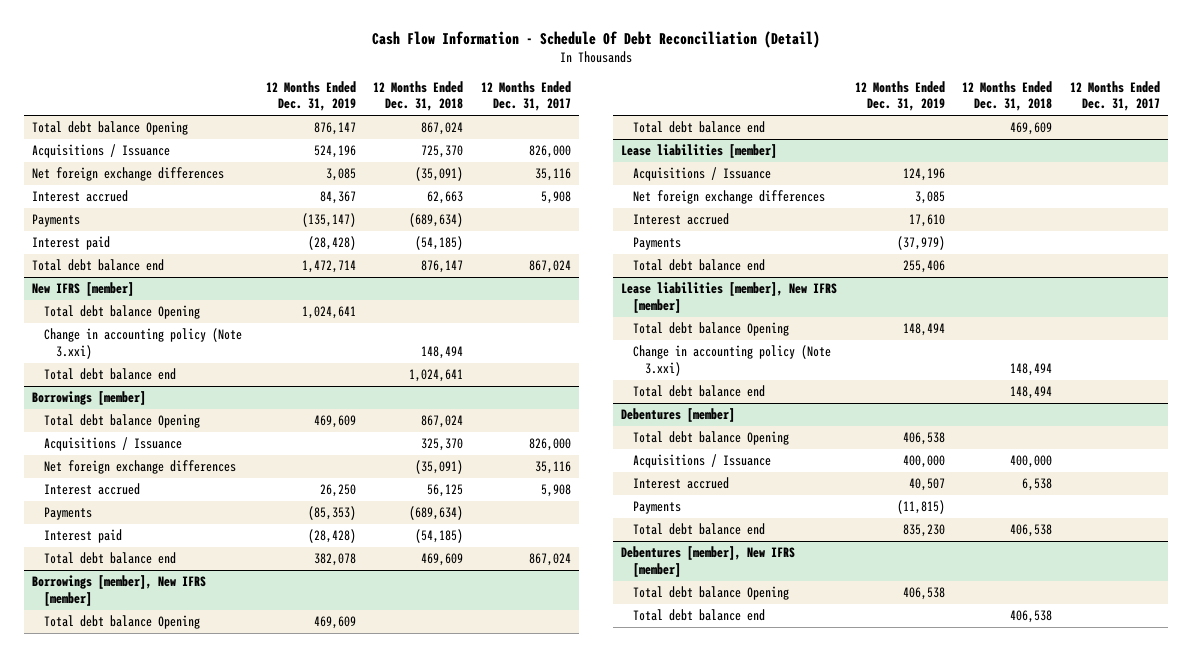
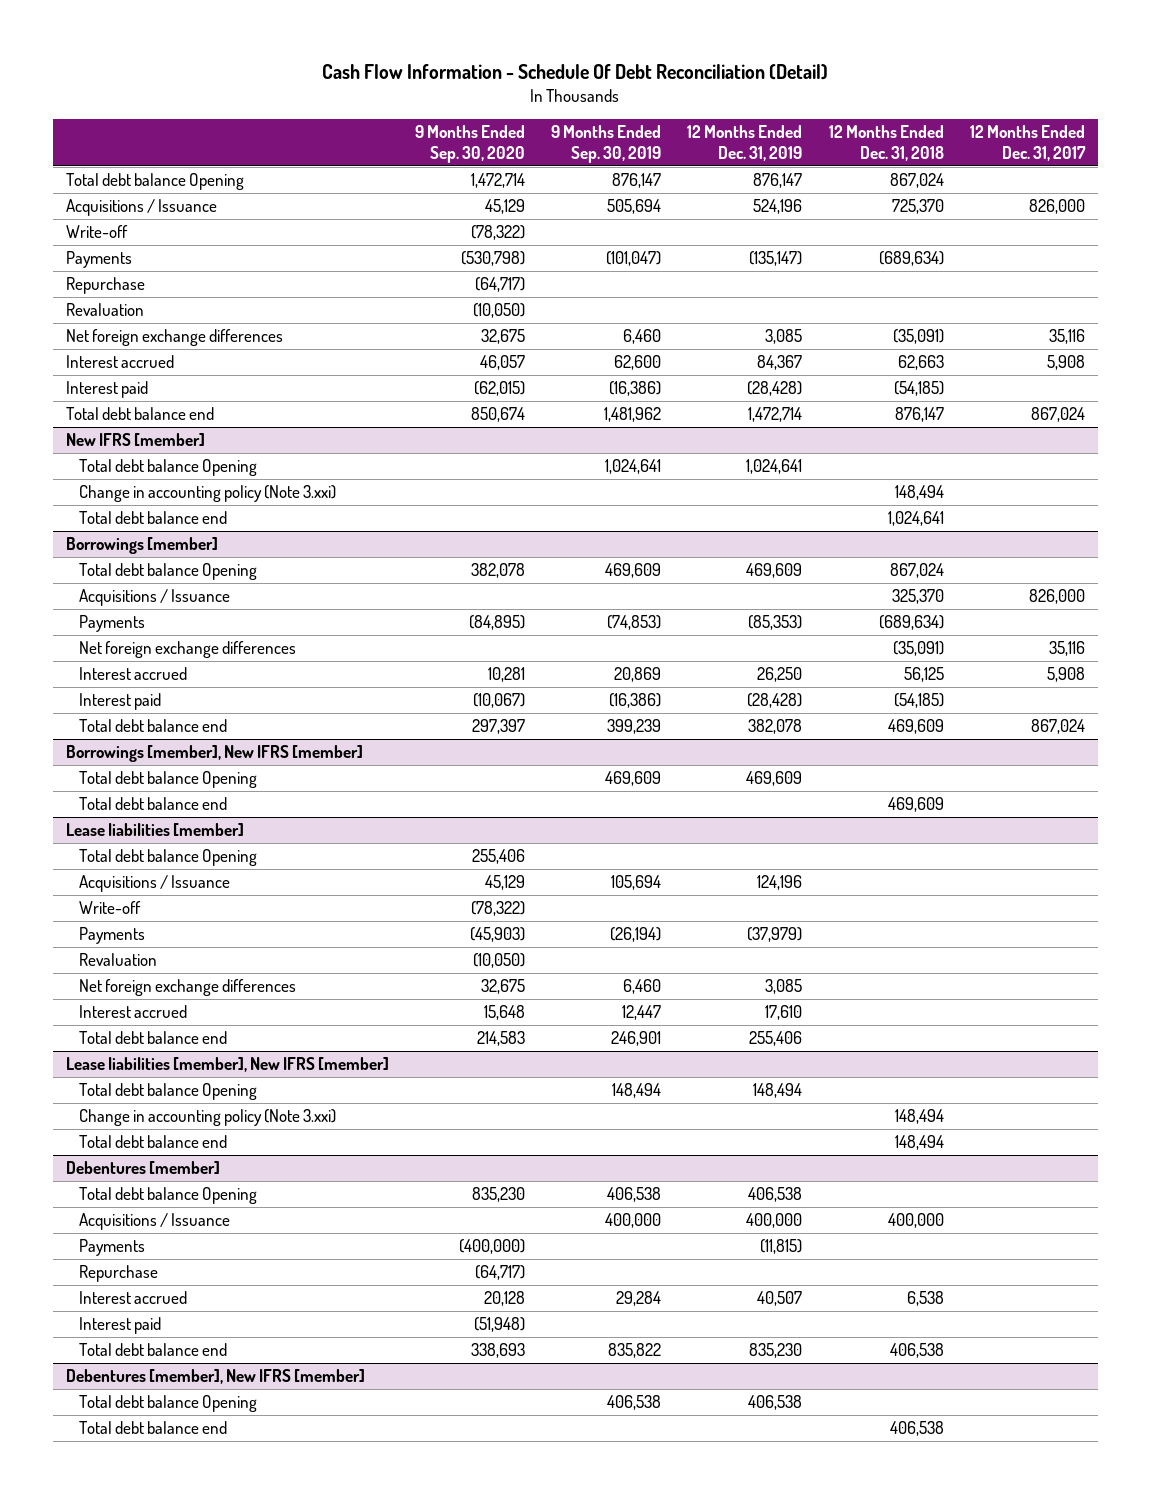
none -> [415,125,526,163] 9 Months Ended Sep. 30, 2020
none -> [551,125,662,163] 9 Months Ended Sep. 30, 2019
none -> [66,225,129,239] Write-off
[32,214,81,228] Payments -> [66,251,133,269] Payments
none -> [66,277,146,295] Repurchase
none -> [66,303,145,317] Revaluation
[43,507,92,521] Payments -> [79,615,146,633] Payments
none -> [79,849,258,867] Total debt balance Opening
none -> [79,901,142,915] Write-off
[633,237,682,251] Payments -> [79,927,146,945] Payments
none -> [79,953,158,967] Revaluation
none -> [79,1265,159,1283] Repurchase
[633,477,730,490] Interest accrued -> [79,1291,188,1305] Interest accrued
none -> [79,1317,162,1335] Interest paid

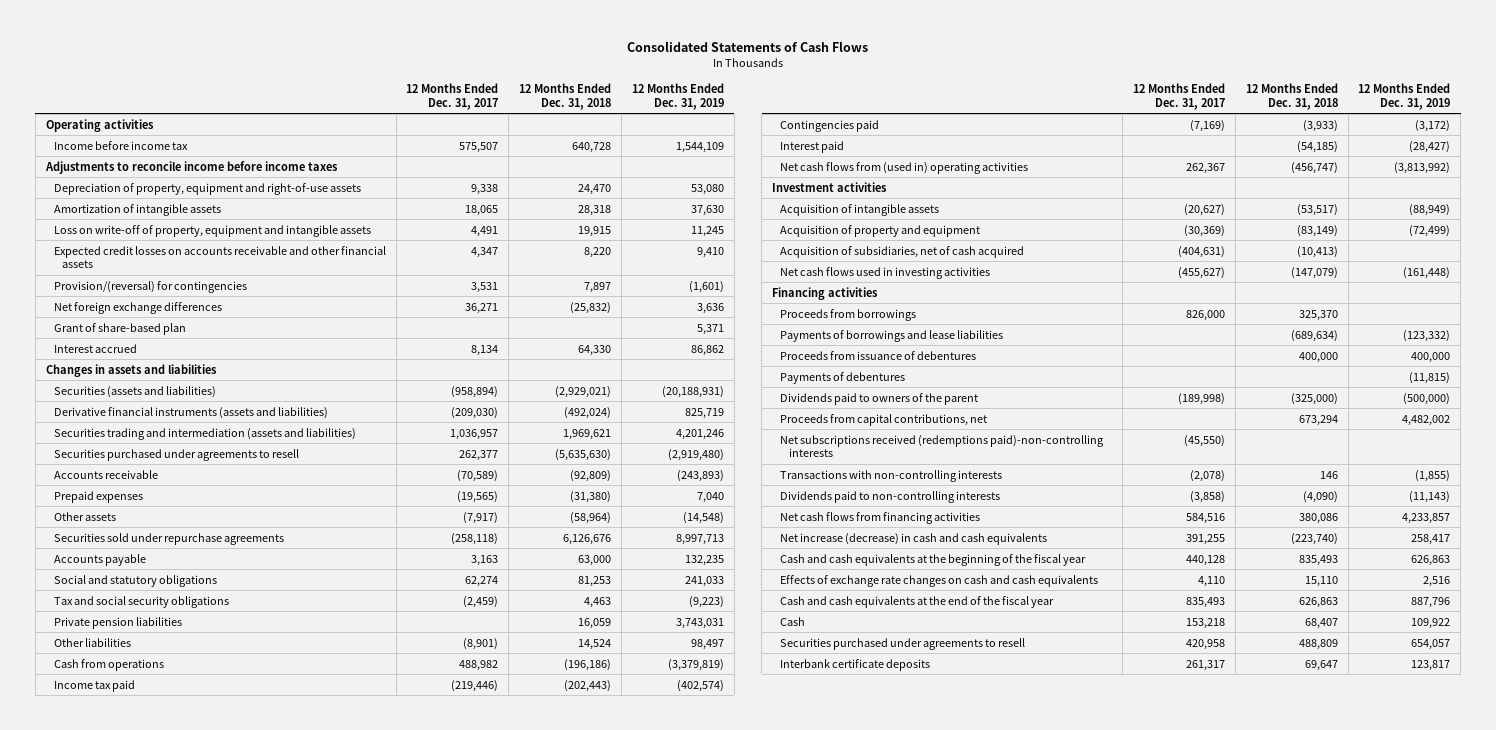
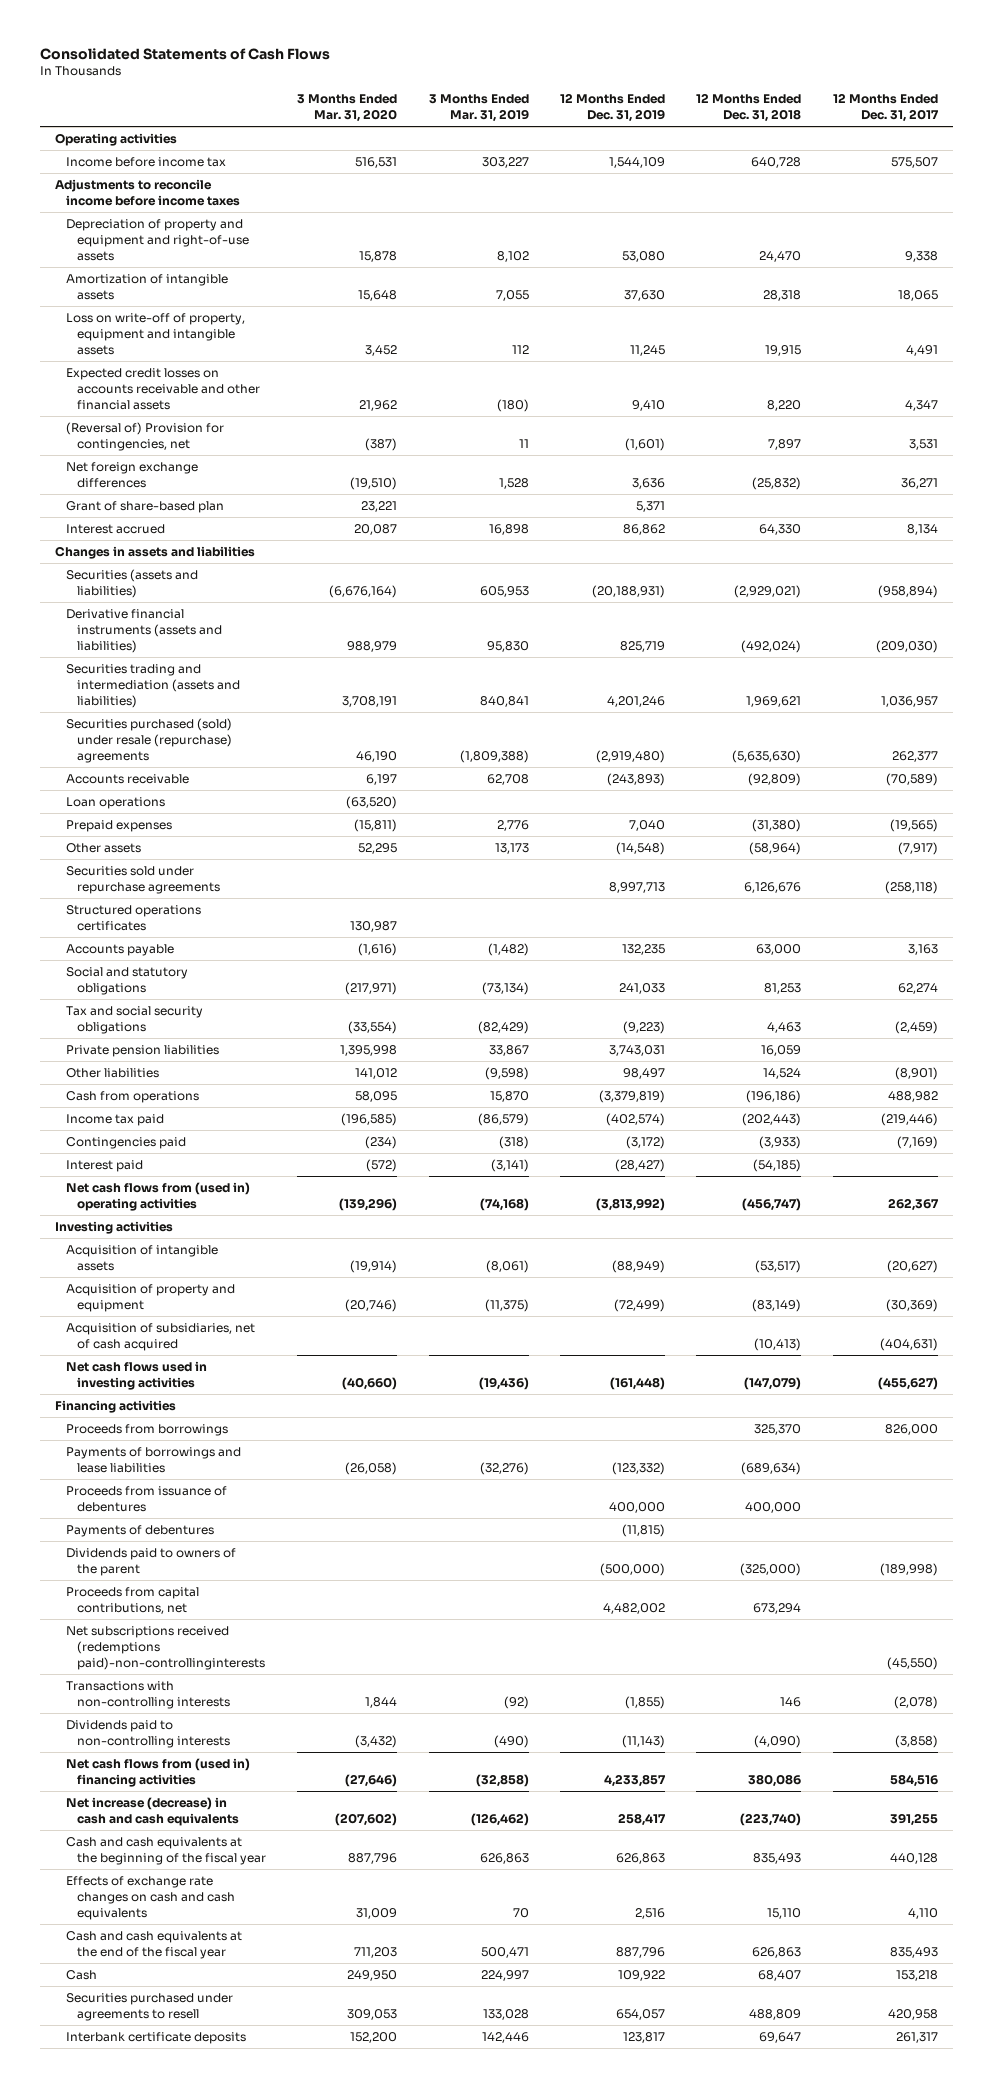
none -> [297,94,398,123] 3 Months Ended Mar. 31, 2020
none -> [428,94,529,123] 3 Months Ended Mar. 31, 2019
[53,182,361,195] Depreciation of property, equipment and right-of-use assets -> [66,218,249,261] Depreciation of property and equipment and right-of-use assets
[53,280,247,293] Provision/(reversal) for contingencies -> [66,421,225,451] (Reversal of) Provision for contingencies, net
[53,448,299,461] Securities purchased under agreements to resell -> [66,717,233,763] Securities purchased (sold) under resale (repurchase) agreements
none -> [66,796,166,809] Loan operations
none -> [66,904,202,931] Structured operations certificates
[772,181,888,192] Investment activities -> [55,1220,174,1234] Investing activities
[780,434,1105,458] Net subscriptions received (redemptions paid)-non-controlling interests -> [66,1625,265,1670] Net subscriptions received (redemptions paid)-non-controllinginterests
[780,511,981,524] Net cash flows from financing activities -> [66,1757,251,1787] Net cash flows from (used in) financing activities

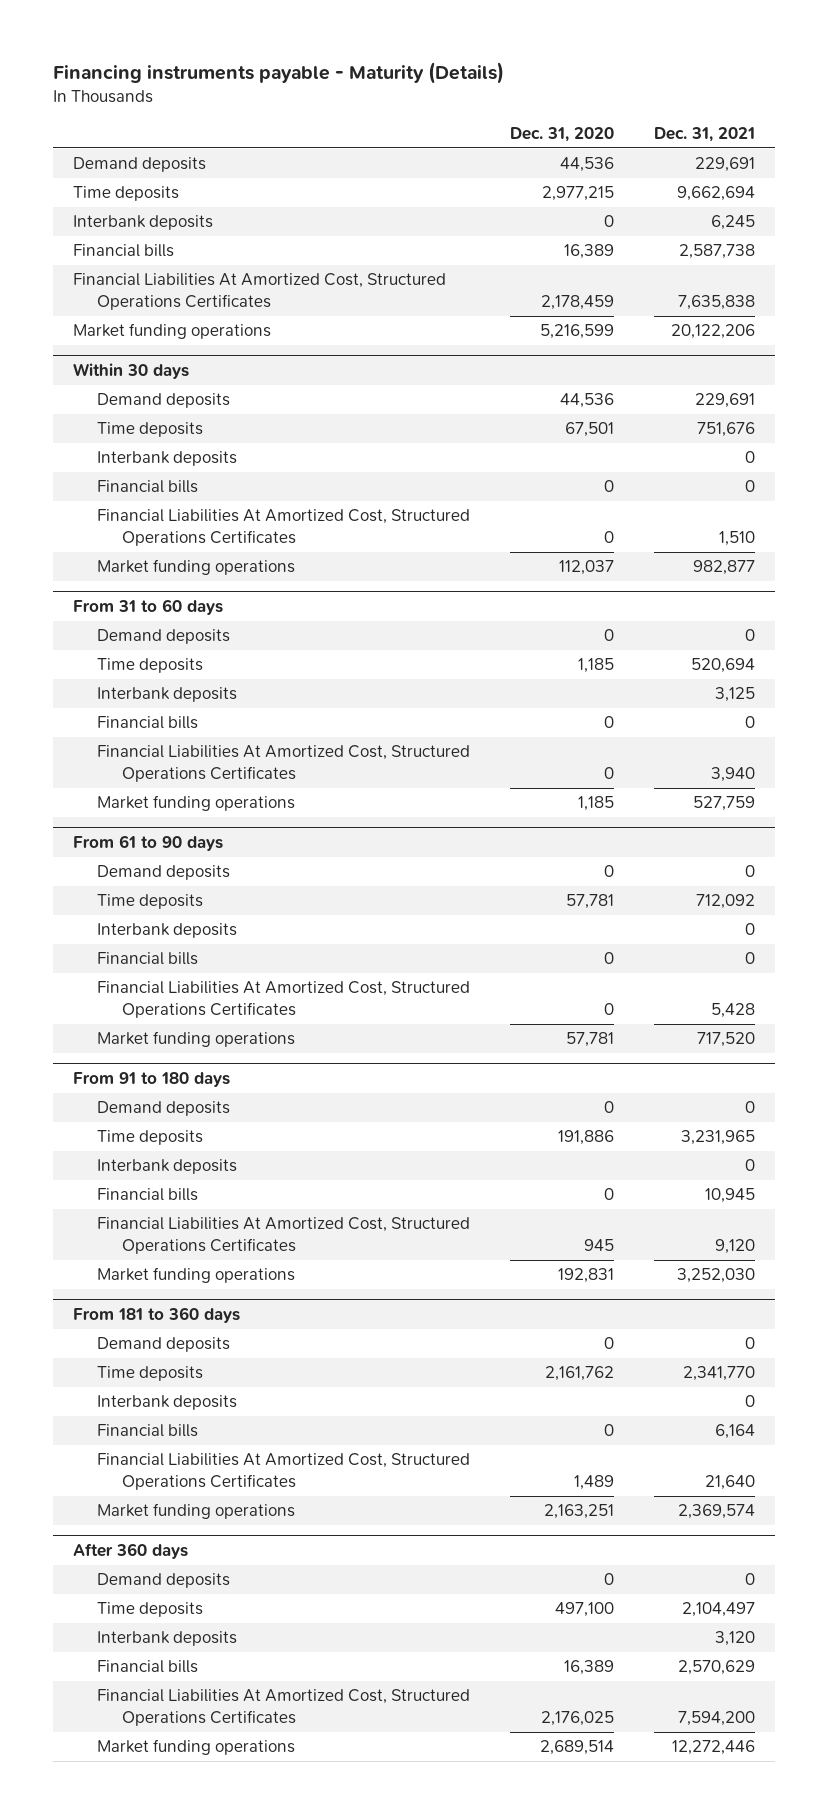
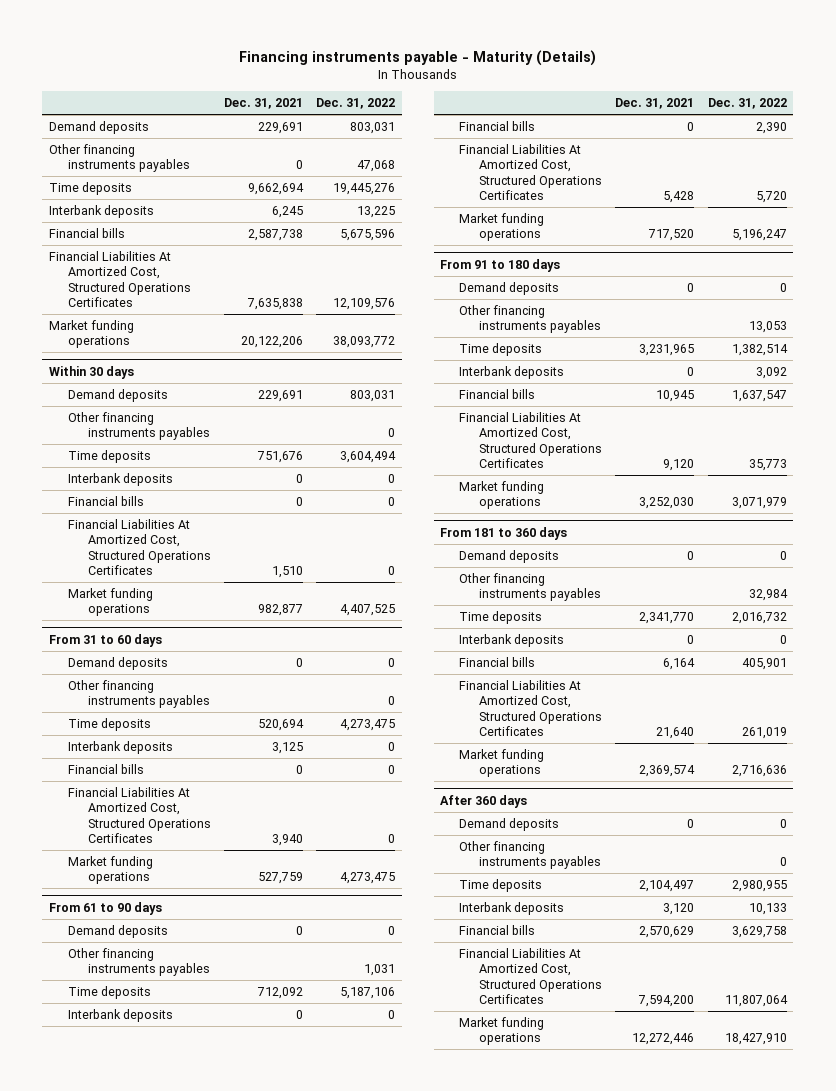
[510,127,615,143] Dec. 31, 2020 -> none
none -> [316,98,396,110] Dec. 31, 2022
none -> [49,143,191,173] Other financing instruments payables
none -> [68,411,210,441] Other financing instruments payables
none -> [68,679,210,709] Other financing instruments payables
none -> [68,947,210,977] Other financing instruments payables
none -> [459,304,601,334] Other financing instruments payables
none -> [459,572,601,602] Other financing instruments payables
none -> [459,840,601,870] Other financing instruments payables

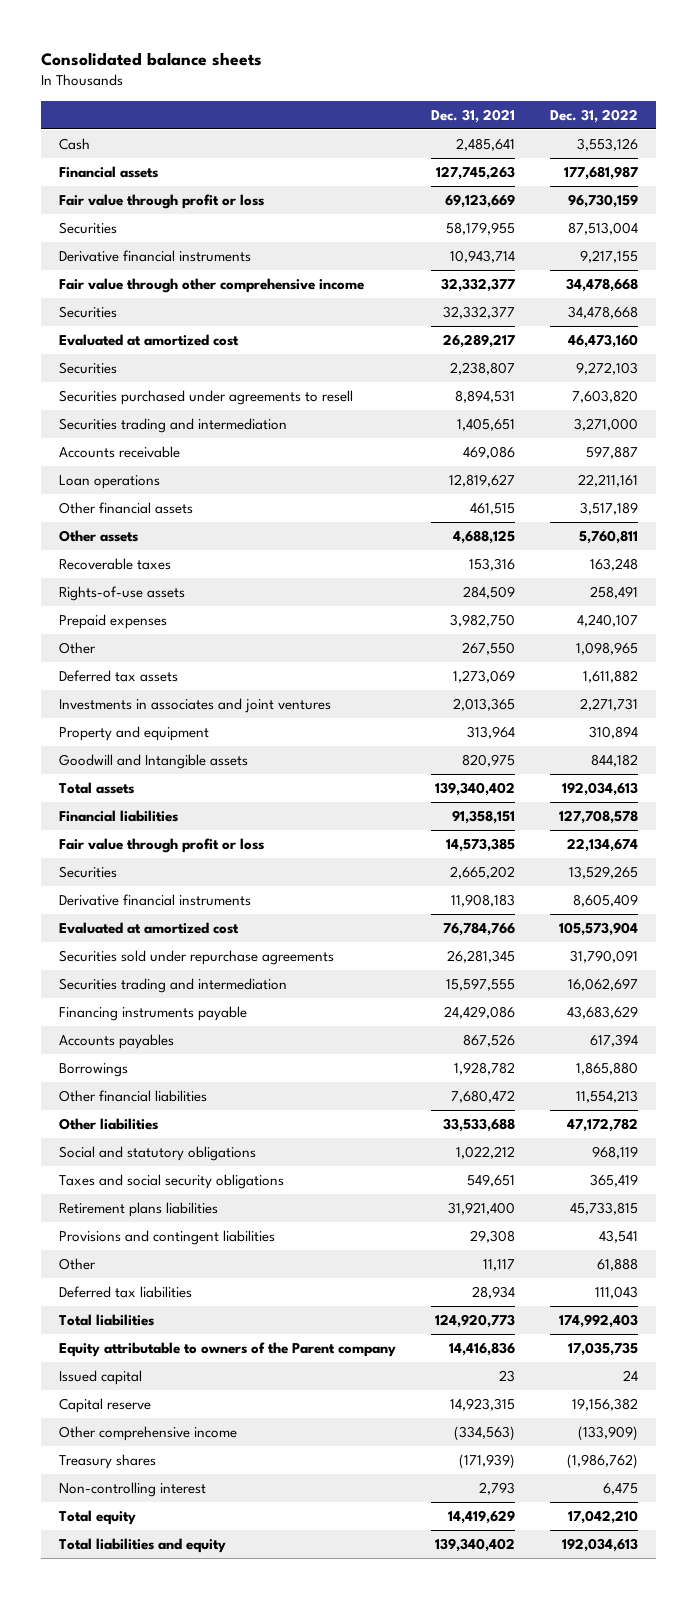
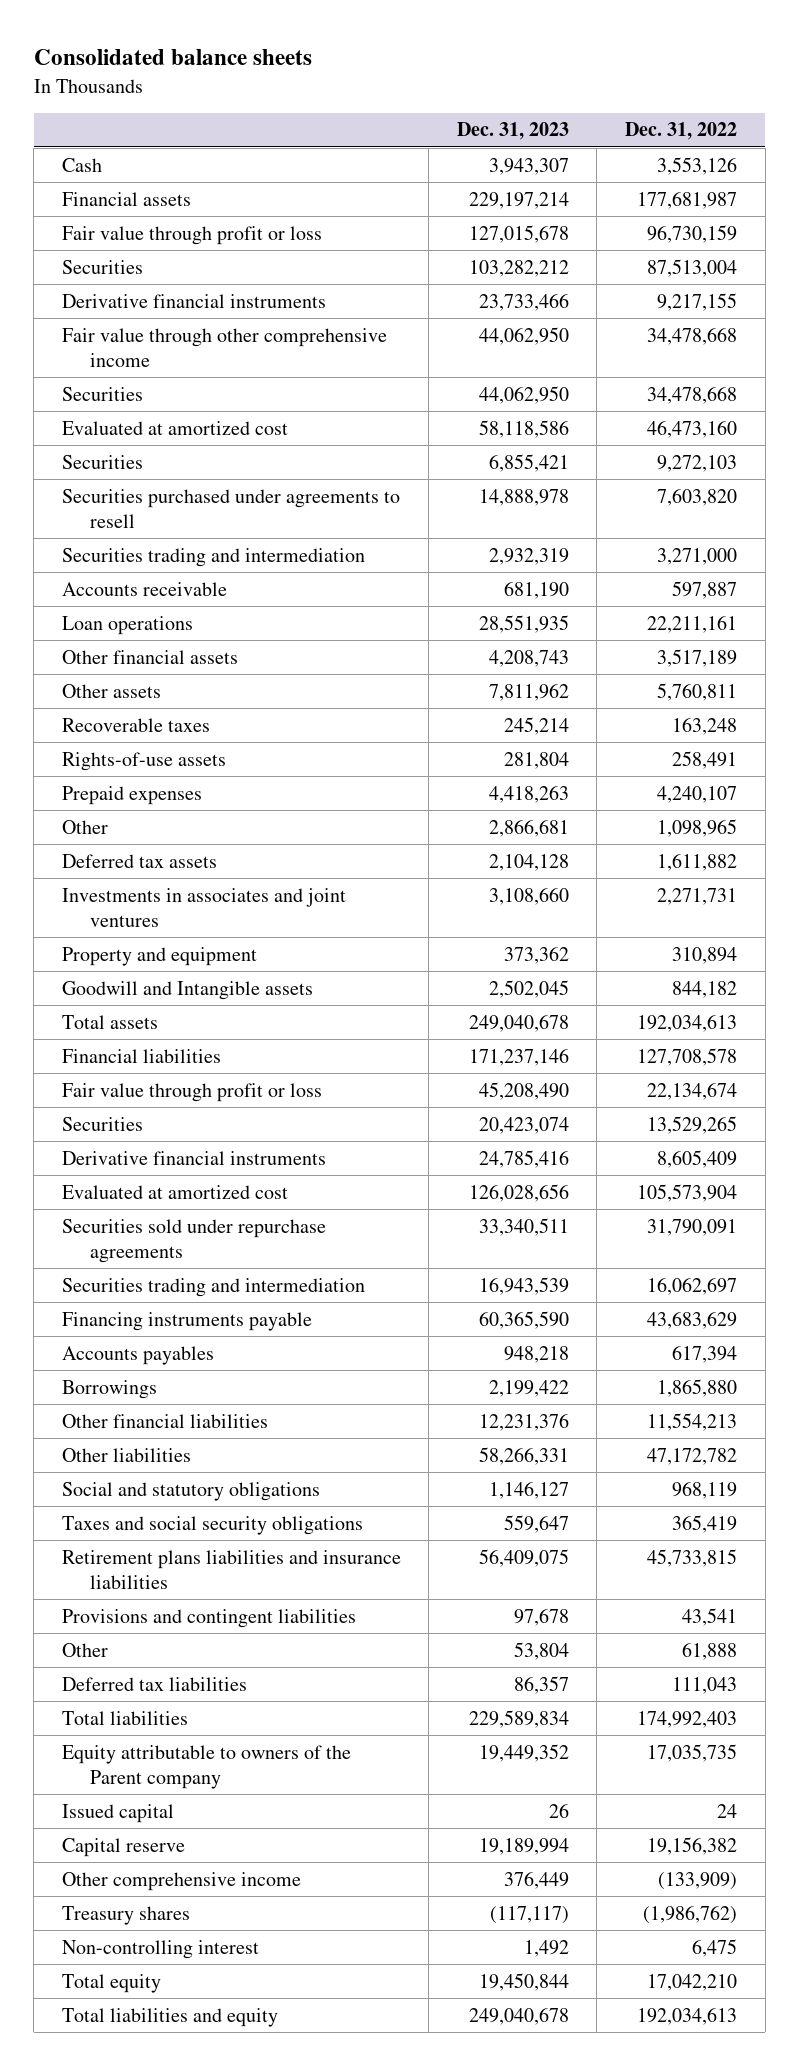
[431,108,516,123] Dec. 31, 2021 -> none
none -> [456,122,569,141] Dec. 31, 2023
[58,1201,218,1217] Retirement plans liabilities -> [61,1549,401,1589] Retirement plans liabilities and insurance liabilities

